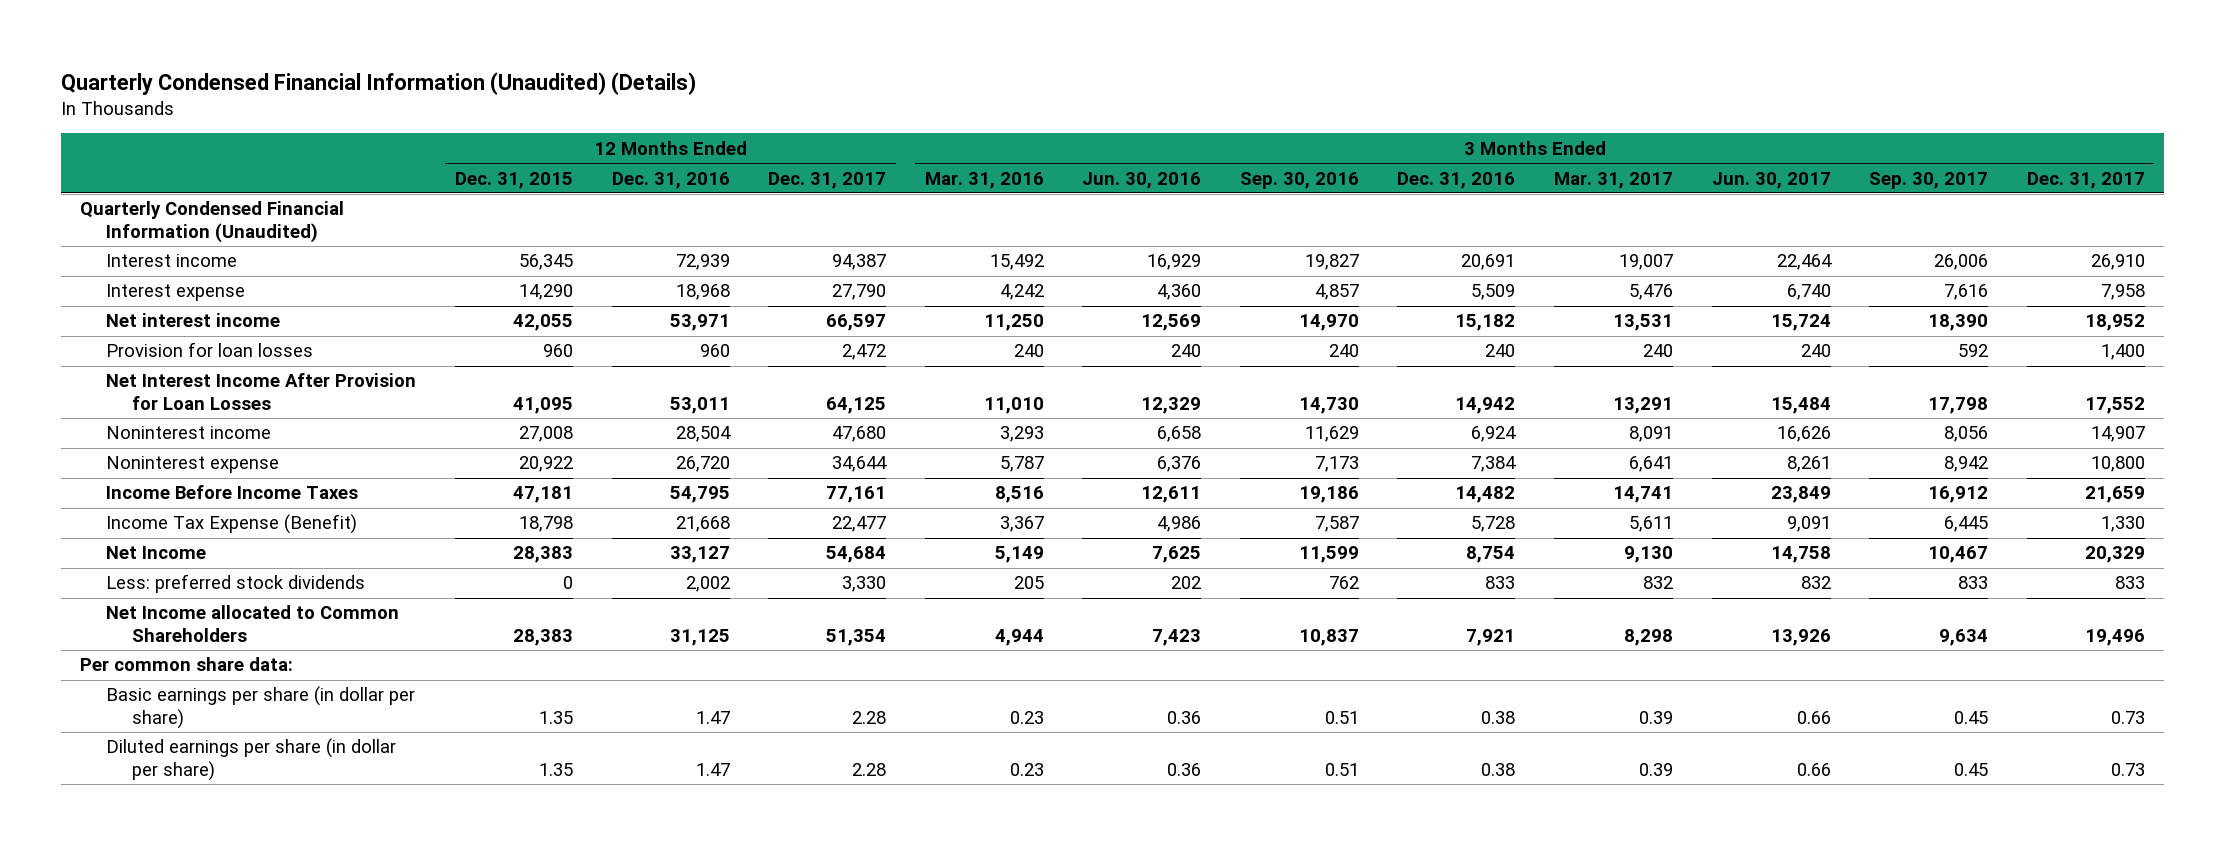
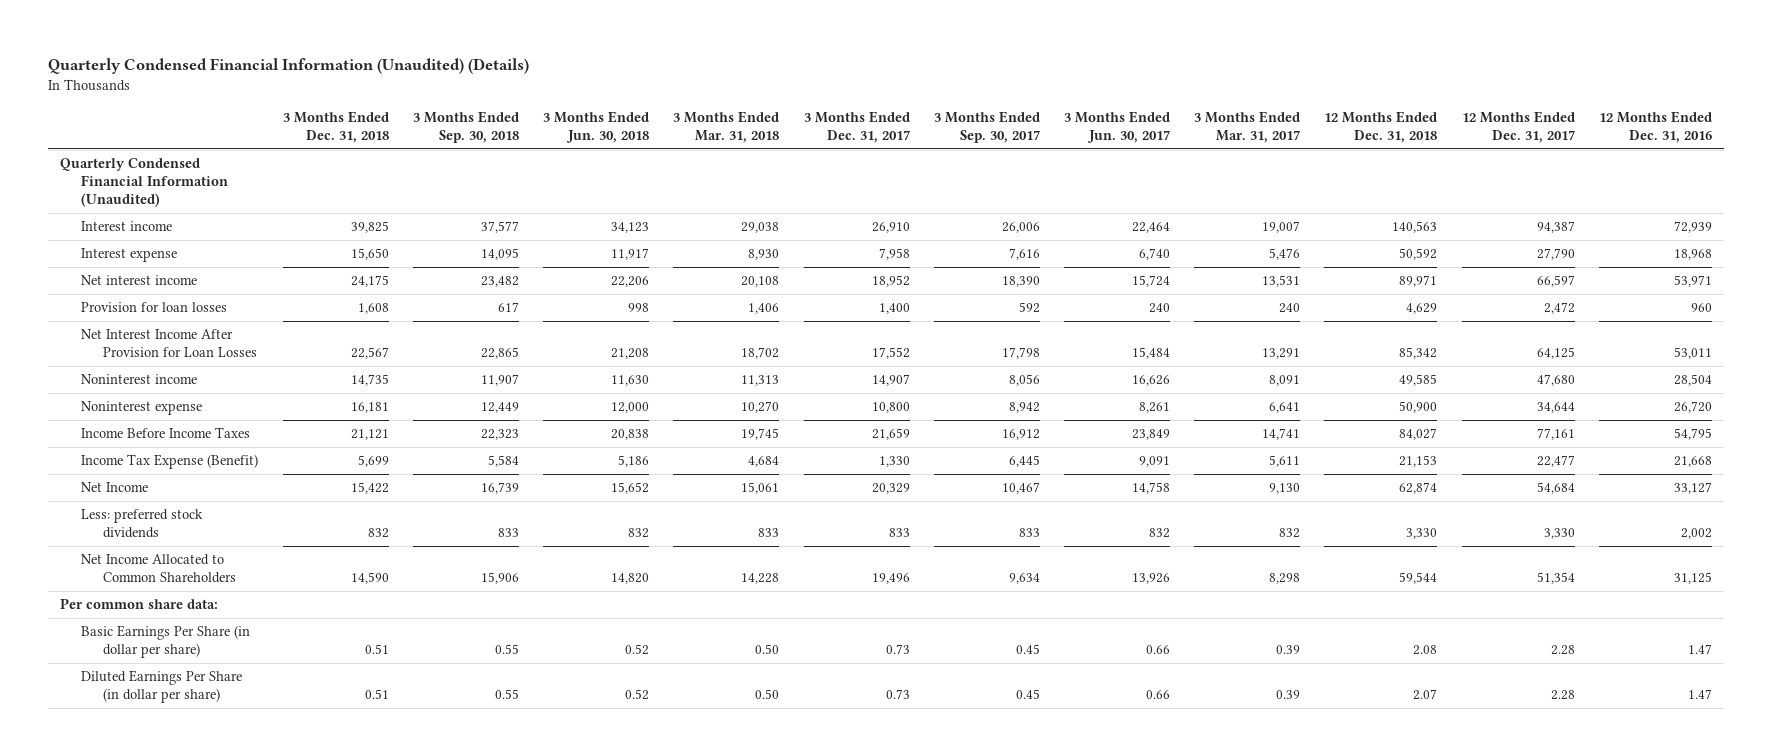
[454,171,573,189] Dec. 31, 2015 -> none
[924,171,1044,189] Mar. 31, 2016 -> none
[1082,171,1202,189] Jun. 30, 2016 -> none
[1239,171,1359,189] Sep. 30, 2016 -> none
[1397,171,1516,189] Dec. 31, 2016 -> none
none -> [282,111,389,143] 3 Months Ended Dec. 31, 2018
none -> [412,111,519,143] 3 Months Ended Sep. 30, 2018
none -> [543,111,650,143] 3 Months Ended Jun. 30, 2018
none -> [673,111,780,143] 3 Months Ended Mar. 31, 2018
none -> [1324,111,1438,143] 12 Months Ended Dec. 31, 2018
[106,605,400,642] Net Income allocated to Common Shareholders -> [81,554,236,583] Net Income Allocated to Common Shareholders
[106,686,416,729] Basic earnings per share (in dollar per share) -> [81,625,251,658] Basic Earnings Per Share (in dollar per share)
[106,738,397,781] Diluted earnings per share (in dollar per share) -> [81,670,243,703] Diluted Earnings Per Share (in dollar per share)

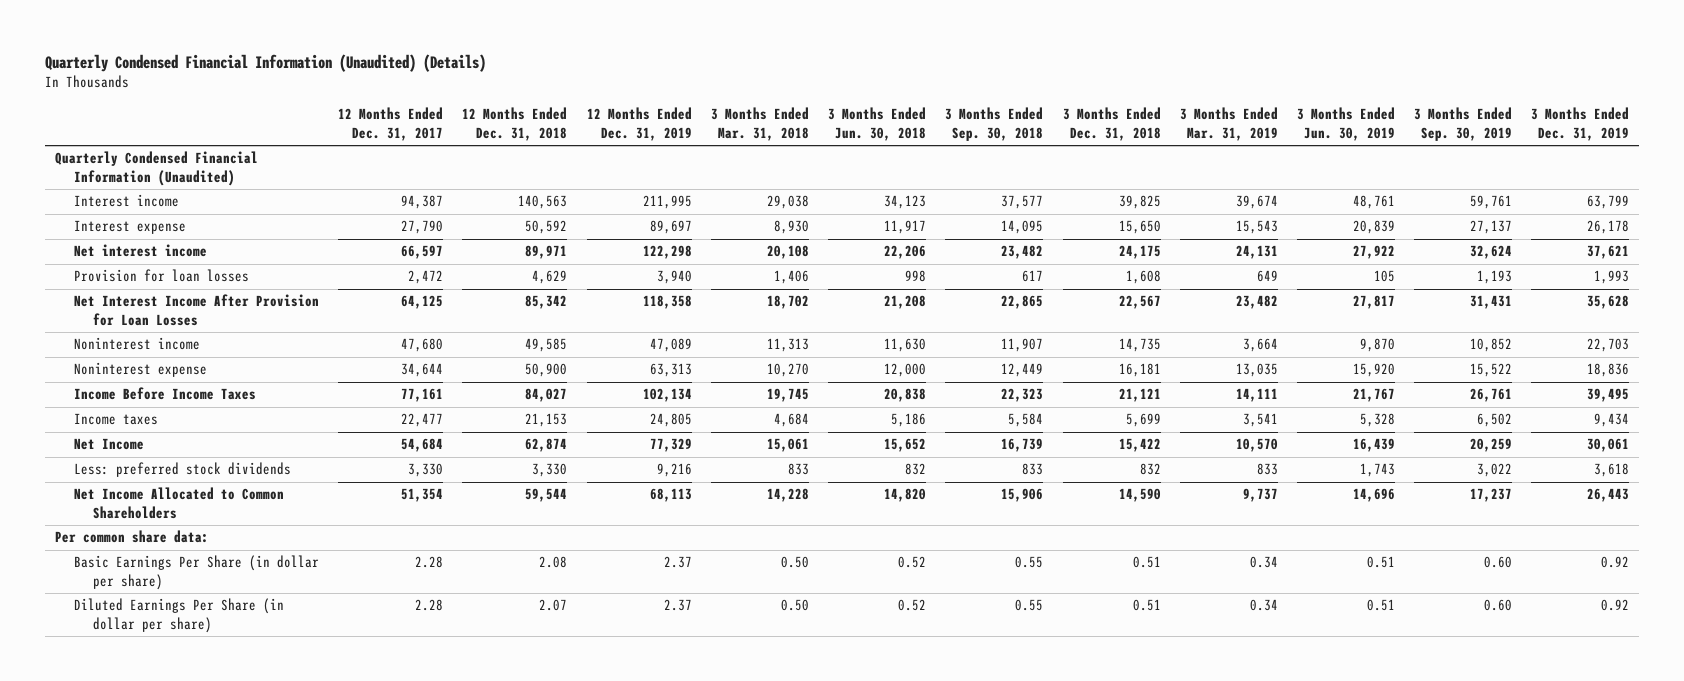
[803,111,910,143] 3 Months Ended Dec. 31, 2017 -> none
[933,111,1040,143] 3 Months Ended Sep. 30, 2017 -> none
[1064,111,1171,143] 3 Months Ended Jun. 30, 2017 -> none
[1194,111,1301,143] 3 Months Ended Mar. 31, 2017 -> none
[1598,111,1712,143] 12 Months Ended Dec. 31, 2016 -> none
none -> [586,107,692,141] 12 Months Ended Dec. 31, 2019
none -> [1179,107,1278,141] 3 Months Ended Mar. 31, 2019
none -> [1296,107,1395,141] 3 Months Ended Jun. 30, 2019
none -> [1414,107,1513,141] 3 Months Ended Sep. 30, 2019
none -> [1531,107,1630,141] 3 Months Ended Dec. 31, 2019
[81,454,259,470] Income Tax Expense (Benefit) -> [73,413,158,426] Income taxes

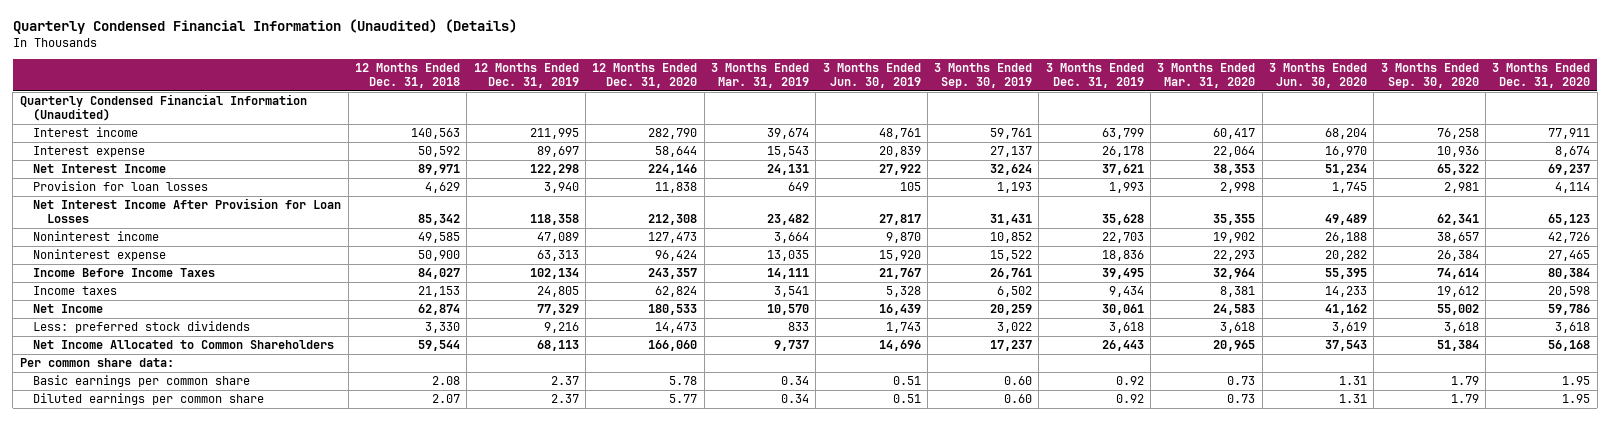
[338,107,444,141] 12 Months Ended Dec. 31, 2017 -> none
[710,107,809,141] 3 Months Ended Mar. 31, 2018 -> none
[828,107,927,141] 3 Months Ended Jun. 30, 2018 -> none
[945,107,1044,141] 3 Months Ended Sep. 30, 2018 -> none
[1062,107,1161,141] 3 Months Ended Dec. 31, 2018 -> none
none -> [592,63,698,89] 12 Months Ended Dec. 31, 2020
none -> [1157,63,1256,89] 3 Months Ended Mar. 31, 2020
none -> [1269,63,1368,89] 3 Months Ended Jun. 30, 2020
none -> [1380,63,1479,89] 3 Months Ended Sep. 30, 2020
none -> [1492,63,1591,89] 3 Months Ended Dec. 31, 2020
[73,244,207,258] Net interest income -> [33,164,167,174] Net Interest Income
[73,555,319,590] Basic Earnings Per Share (in dollar per share) -> [33,375,251,388] Basic earnings per common share
[73,598,284,633] Diluted Earnings Per Share (in dollar per share) -> [33,393,265,406] Diluted earnings per common share

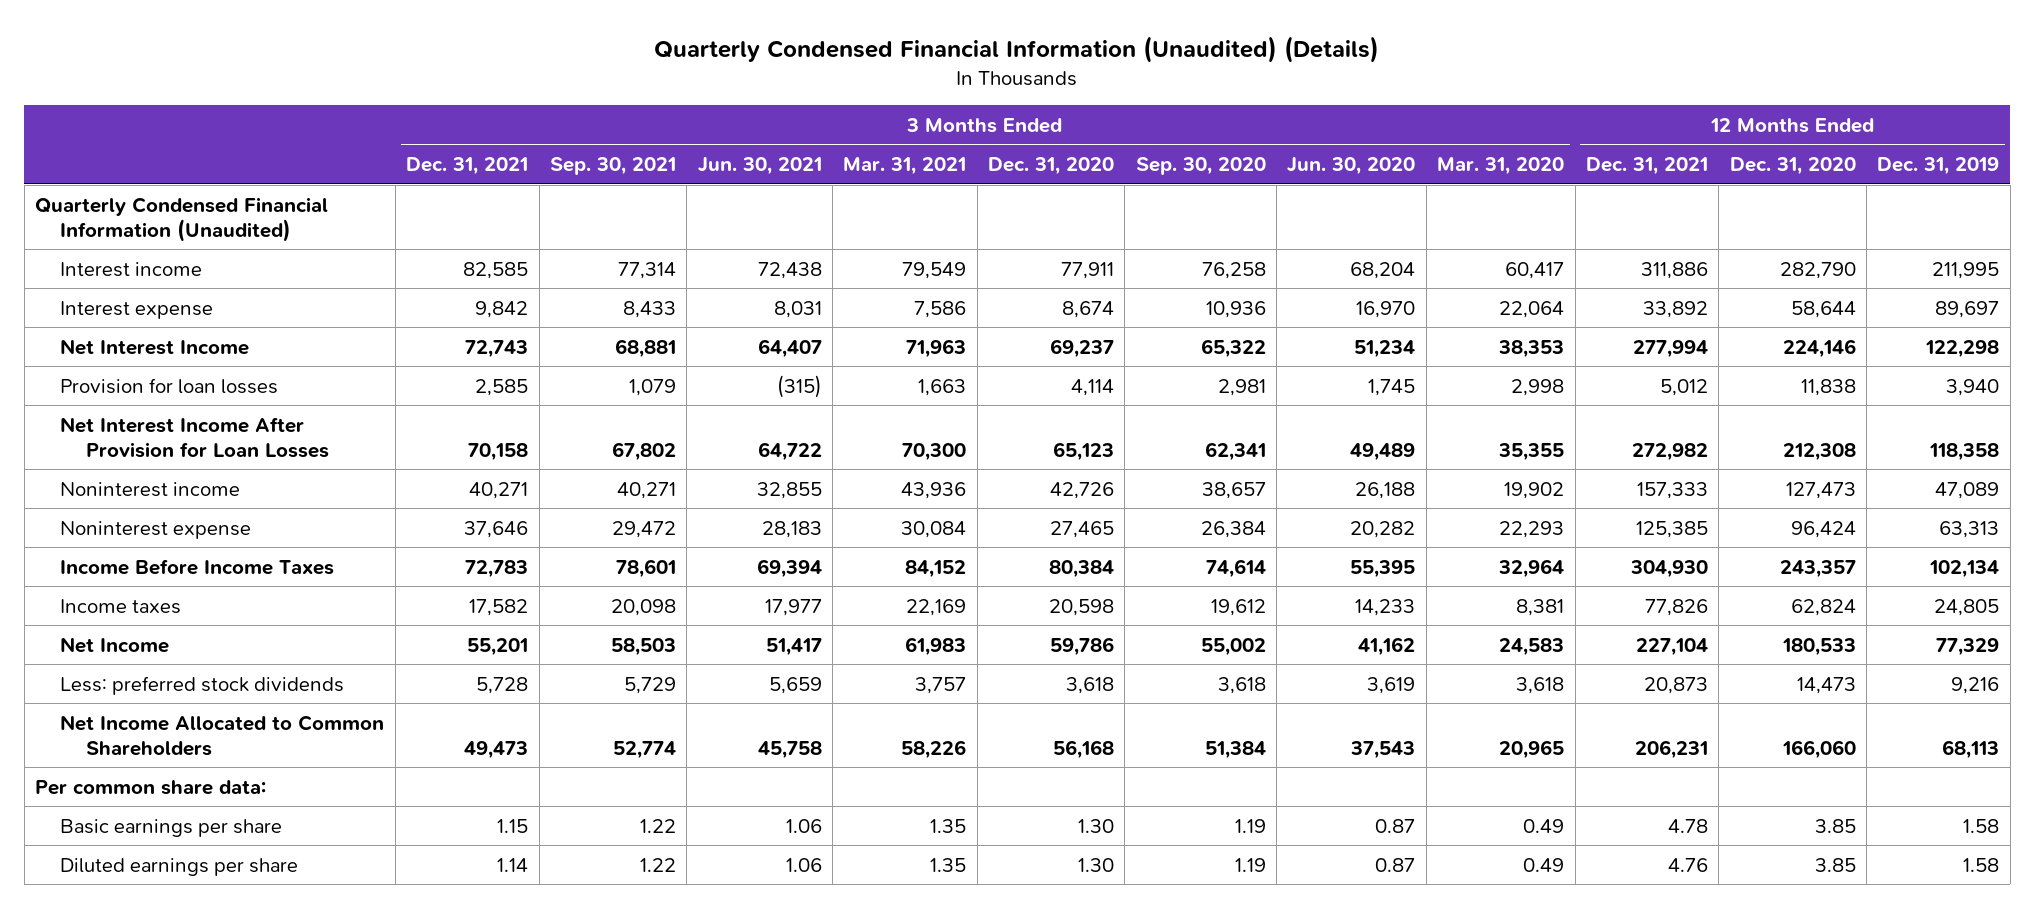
[354,63,460,89] 12 Months Ended Dec. 31, 2018 -> none
[710,63,809,89] 3 Months Ended Mar. 31, 2019 -> none
[822,63,921,89] 3 Months Ended Jun. 30, 2019 -> none
[934,63,1033,89] 3 Months Ended Sep. 30, 2019 -> none
[1045,63,1144,89] 3 Months Ended Dec. 31, 2019 -> none
none -> [406,157,529,176] Dec. 31, 2021
none -> [549,157,676,176] Sep. 30, 2021
none -> [697,157,822,176] Jun. 30, 2021
none -> [843,157,967,176] Mar. 31, 2021
none -> [1585,157,1708,176] Dec. 31, 2021
[33,375,251,388] Basic earnings per common share -> [60,818,283,837] Basic earnings per share
[550,376,579,386] 2.37 -> [1963,818,2000,833] 1.58
[669,376,698,386] 5.78 -> [1814,818,1856,833] 3.85
[1227,376,1256,386] 0.73 -> [1523,818,1565,833] 0.49
[1339,376,1368,386] 1.31 -> [1375,818,1416,833] 0.87
[1450,376,1479,386] 1.79 -> [1234,818,1266,833] 1.19
[1562,376,1591,386] 1.95 -> [1078,818,1115,833] 1.30
[33,393,265,406] Diluted earnings per common share -> [60,857,299,876] Diluted earnings per share
[550,394,579,404] 2.37 -> [1963,857,2000,872] 1.58
[669,394,698,404] 5.77 -> [1814,857,1856,872] 3.85
[1227,394,1256,404] 0.73 -> [1523,857,1565,872] 0.49
[1339,394,1368,404] 1.31 -> [1375,857,1416,872] 0.87
[1450,394,1479,404] 1.79 -> [1234,857,1266,872] 1.19
[1562,394,1591,404] 1.95 -> [1078,857,1115,872] 1.30

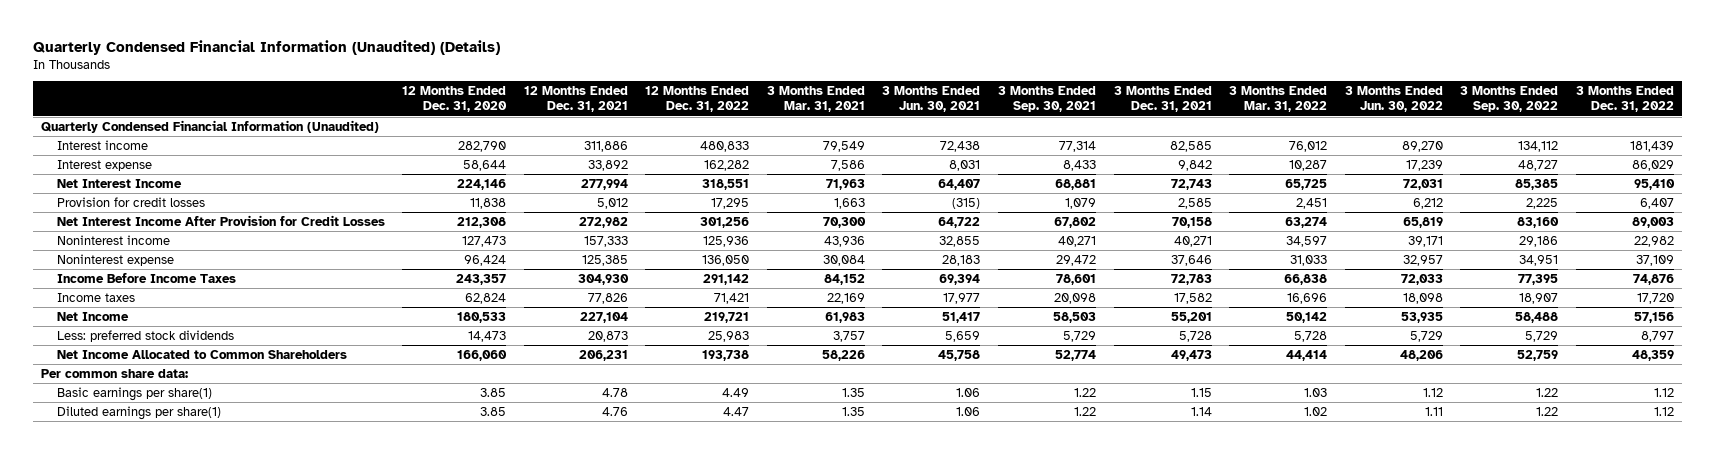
[988,157,1115,176] Dec. 31, 2020 -> none
[1135,157,1266,176] Sep. 30, 2020 -> none
[1287,157,1416,176] Jun. 30, 2020 -> none
[1437,157,1565,176] Mar. 31, 2020 -> none
[1877,157,2000,176] Dec. 31, 2019 -> none
none -> [645,85,750,113] 12 Months Ended Dec. 31, 2022
none -> [1229,85,1328,113] 3 Months Ended Mar. 31, 2022
none -> [1344,85,1443,113] 3 Months Ended Jun. 30, 2022
none -> [1460,85,1559,113] 3 Months Ended Sep. 30, 2022
none -> [1575,85,1674,113] 3 Months Ended Dec. 31, 2022
[60,377,279,394] Provision for loan losses -> [56,196,205,207] Provision for credit losses
[60,416,329,458] Net Interest Income After Provision for Loan Losses -> [56,214,385,226] Net Interest Income After Provision for Credit Losses
[60,818,283,837] Basic earnings per share -> [56,386,212,401] Basic earnings per share(1)
[60,857,299,876] Diluted earnings per share -> [56,405,221,420] Diluted earnings per share(1)

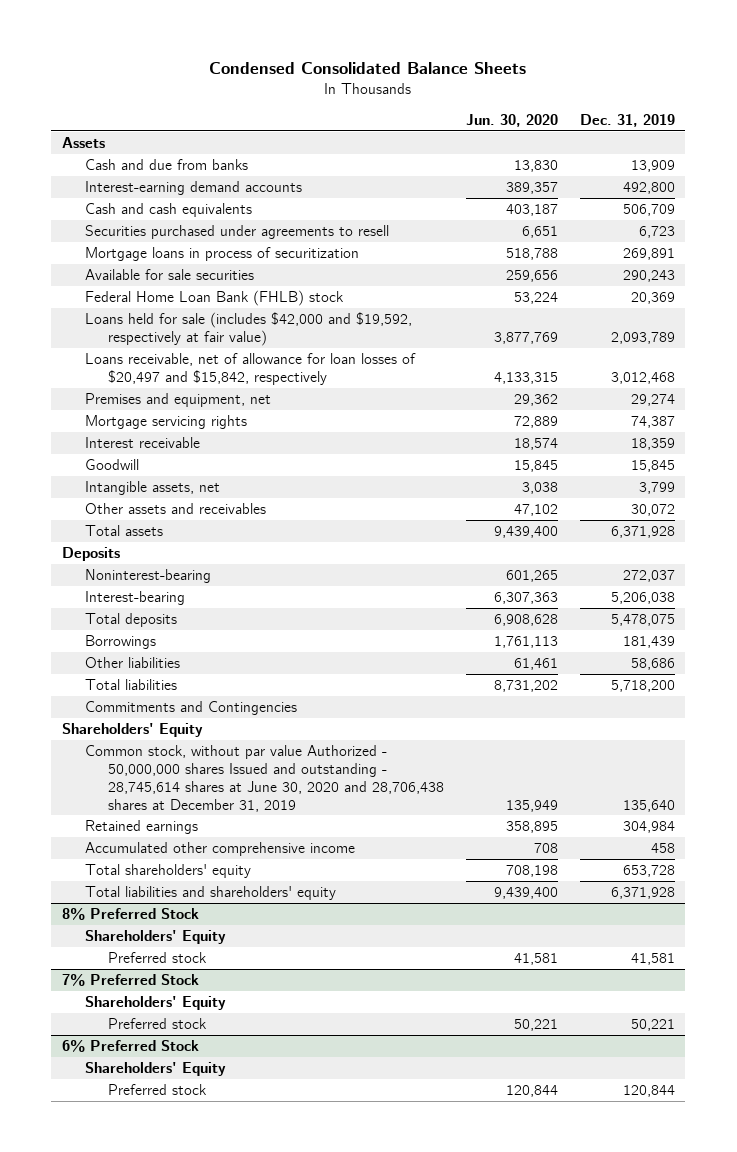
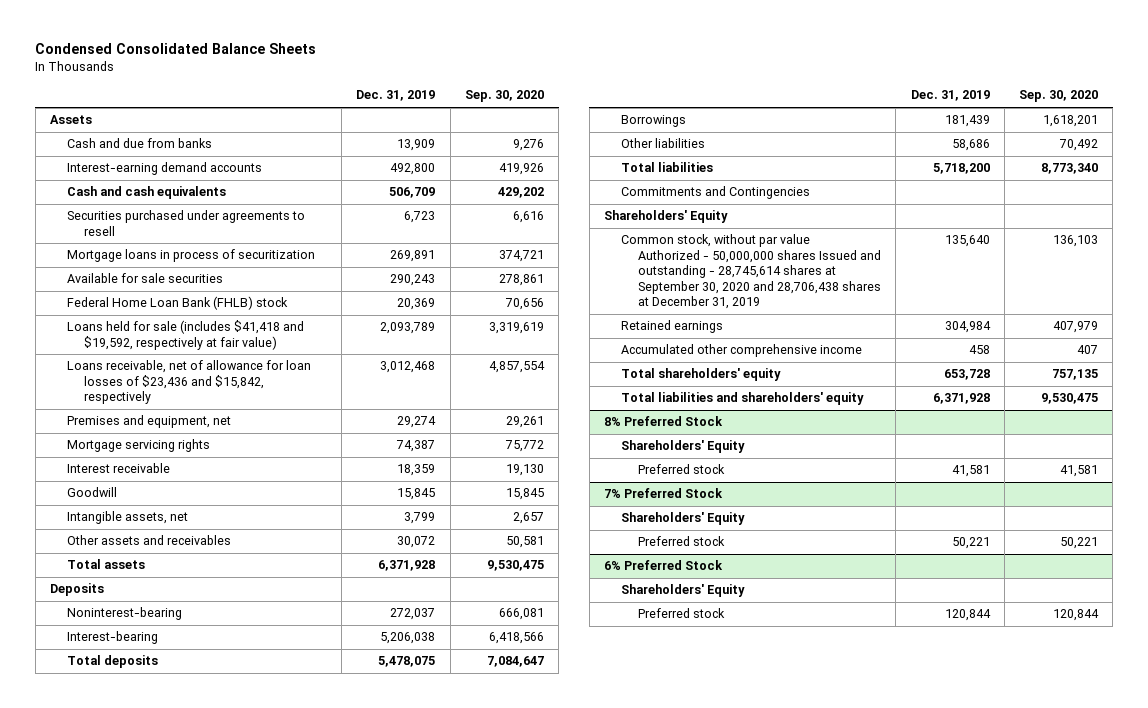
[465,114,558,128] Jun. 30, 2020 -> none
none -> [464,90,544,103] Sep. 30, 2020
[85,311,413,346] Loans held for sale (includes $42,000 and $19,592, respectively at fair value) -> [66,320,304,350] Loans held for sale (includes $41,418 and $19,592, respectively at fair value)
[85,352,417,385] Loans receivable, net of allowance for loan losses of $20,497 and $15,842, respectively -> [66,360,311,405] Loans receivable, net of allowance for loan losses of $23,436 and $15,842, respectively
[85,744,445,812] Common stock, without par value Authorized - 50,000,000 shares Issued and outstanding - 28,745,614 shares at June 30, 2020 and 28,706,438 shares at December 31, 2019 -> [621,234,881,309] Common stock, without par value Authorized - 50,000,000 shares Issued and outstanding - 28,745,614 shares at September 30, 2020 and 28,706,438 shares at December 31, 2019

